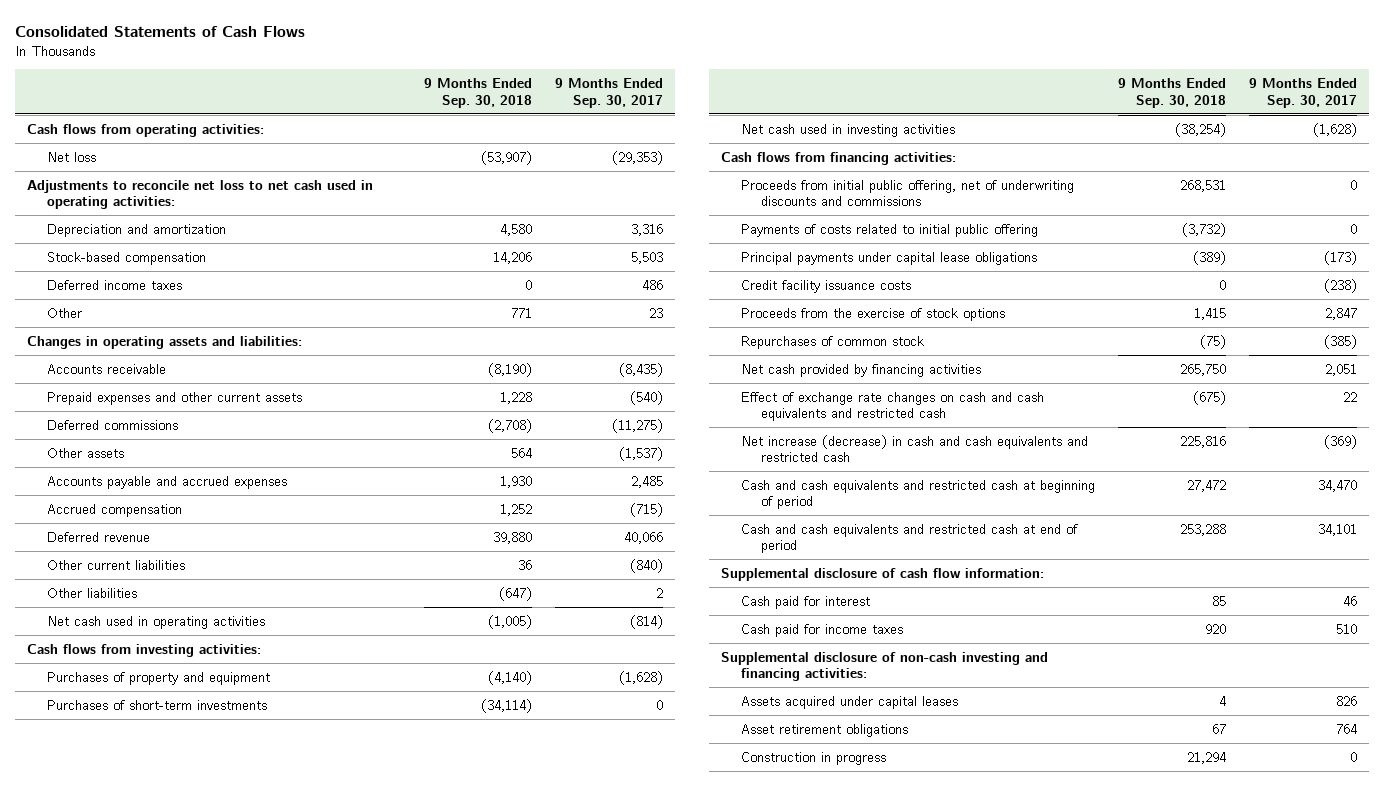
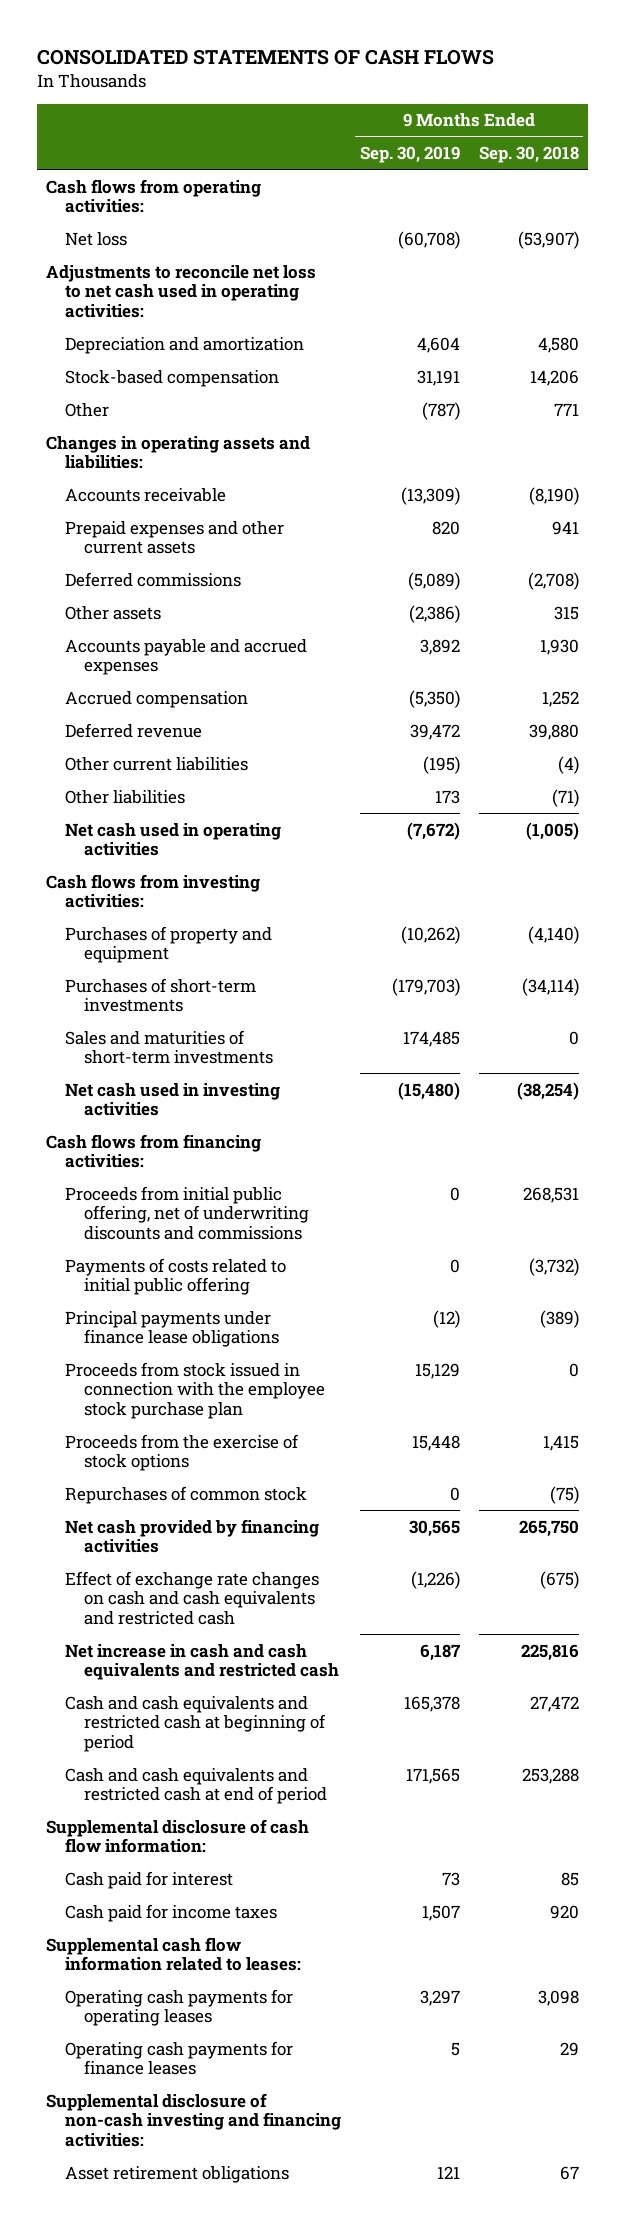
[15,25,306,37] Consolidated Statements of Cash Flows -> [37,48,495,65] CONSOLIDATED STATEMENTS OF CASH FLOWS
[555,78,664,108] 9 Months Ended Sep. 30, 2017 -> none
none -> [359,145,460,163] Sep. 30, 2019
[47,279,183,290] Deferred income taxes -> none
[500,391,533,404] 1,228 -> [551,520,579,535] 941
[511,447,533,458] 564 -> [553,605,579,620] 315
[518,559,533,570] 36 -> [557,755,579,774] (4)
[499,586,533,601] (647) -> [551,788,579,807] (71)
none -> [65,1029,274,1065] Sales and maturities of short-term investments
[741,279,912,293] Credit facility issuance costs -> none
[741,251,1038,265] Principal payments under capital lease obligations -> [65,1310,280,1348] Principal payments under finance lease obligations
none -> [65,1361,326,1419] Proceeds from stock issued in connection with the employee stock purchase plan
[741,434,1089,463] Net increase (decrease) in cash and cash equivalents and restricted cash -> [65,1643,340,1681] Net increase in cash and cash equivalents and restricted cash
none -> [46,1936,302,1972] Supplemental cash flow information related to leases:
none -> [65,1988,294,2027] Operating cash payments for operating leases
none -> [65,2040,294,2076] Operating cash payments for finance leases
[741,695,959,709] Assets acquired under capital leases -> none
[741,751,887,765] Construction in progress -> none

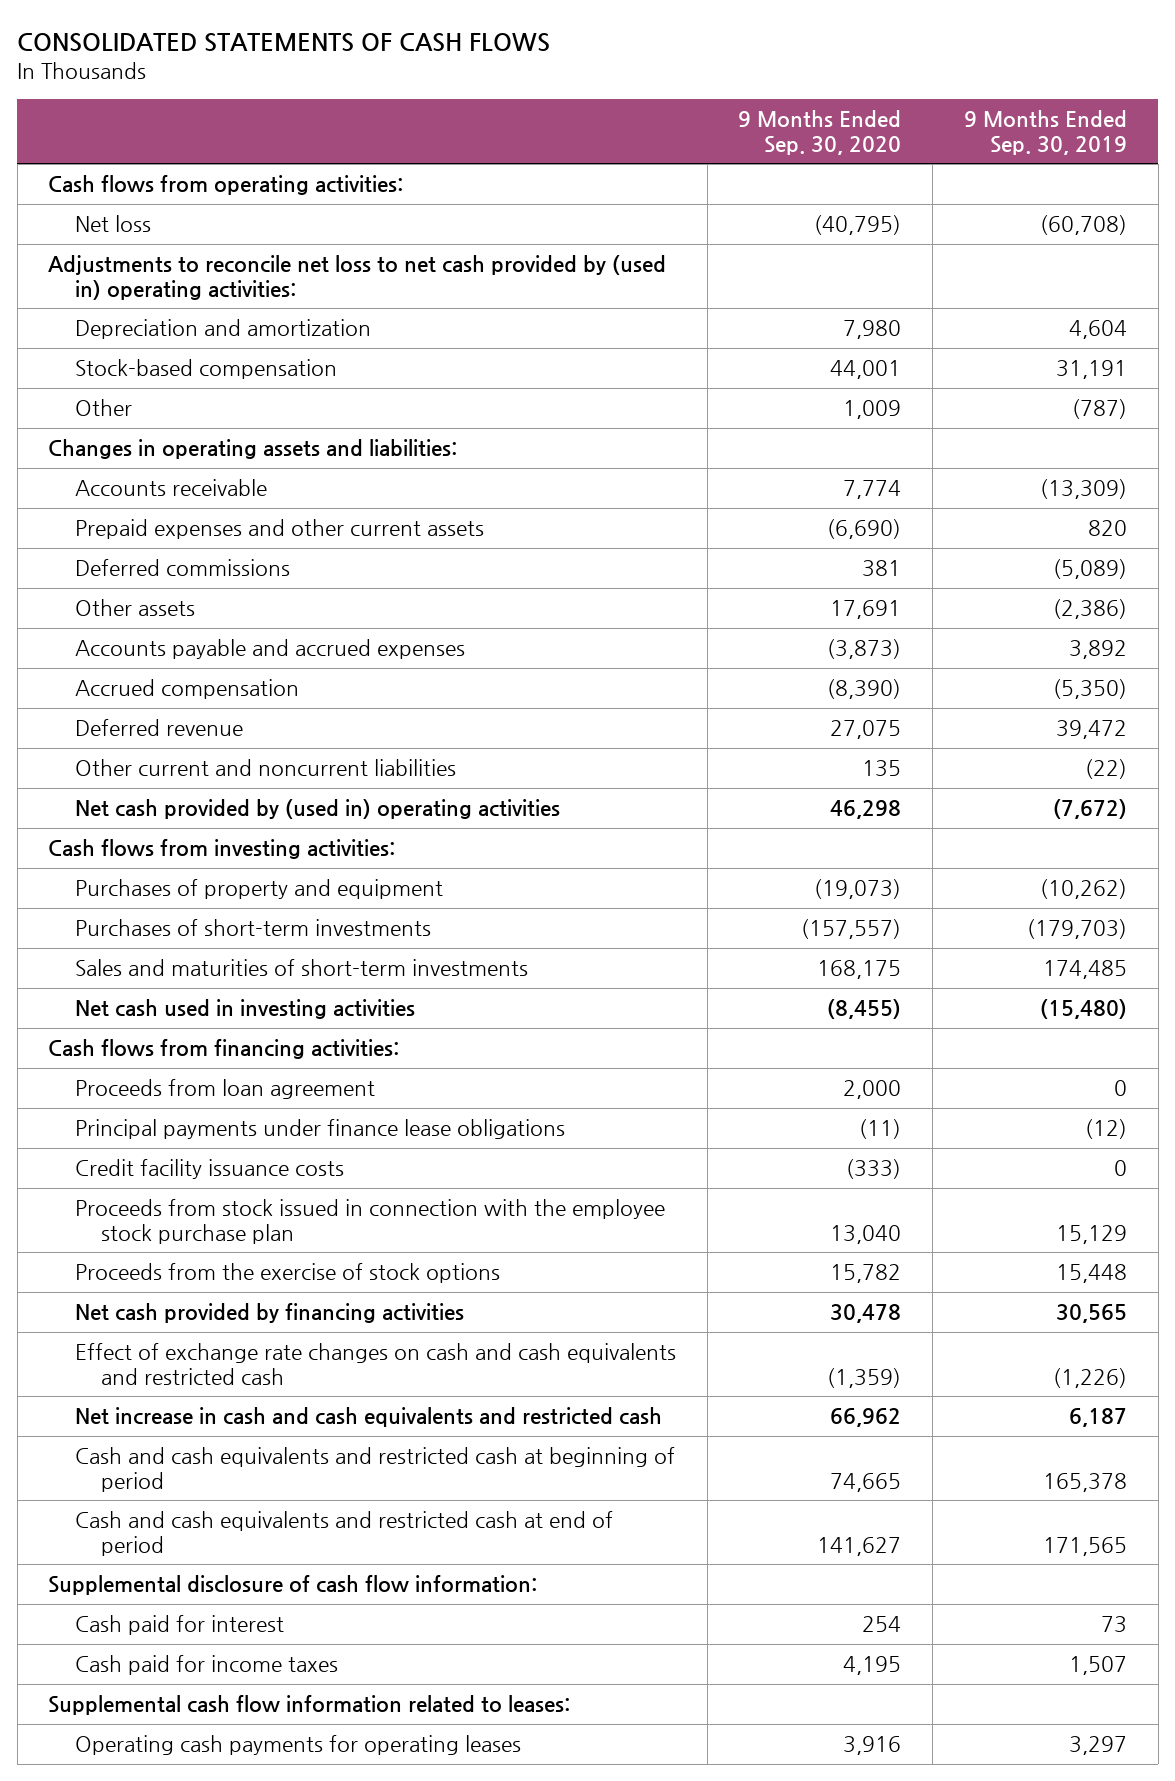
[478,145,579,163] Sep. 30, 2018 -> none
none -> [738,110,902,155] 9 Months Ended Sep. 30, 2020
[46,264,317,318] Adjustments to reconcile net loss to net cash used in operating activities: -> [48,255,667,300] Adjustments to reconcile net loss to net cash provided by (used in) operating activities:
[65,756,249,771] Other current liabilities -> none
[65,789,186,804] Other liabilities -> [74,759,456,777] Other current and noncurrent liabilities
[434,789,460,804] 173 -> [1084,759,1127,780] (22)
[65,822,282,857] Net cash used in operating activities -> [74,799,560,820] Net cash provided by (used in) operating activities
[65,1185,310,1240] Proceeds from initial public offering, net of underwriting discounts and commissions -> none
[65,1257,287,1296] Payments of costs related to initial public offering -> none
none -> [74,1079,375,1100] Proceeds from loan agreement
none -> [74,1159,344,1180] Credit facility issuance costs
[65,1485,308,1504] Repurchases of common stock -> none
[65,2040,294,2076] Operating cash payments for finance leases -> none
[46,2092,342,2147] Supplemental disclosure of non-cash investing and financing activities: -> none
[65,2165,290,2183] Asset retirement obligations -> none

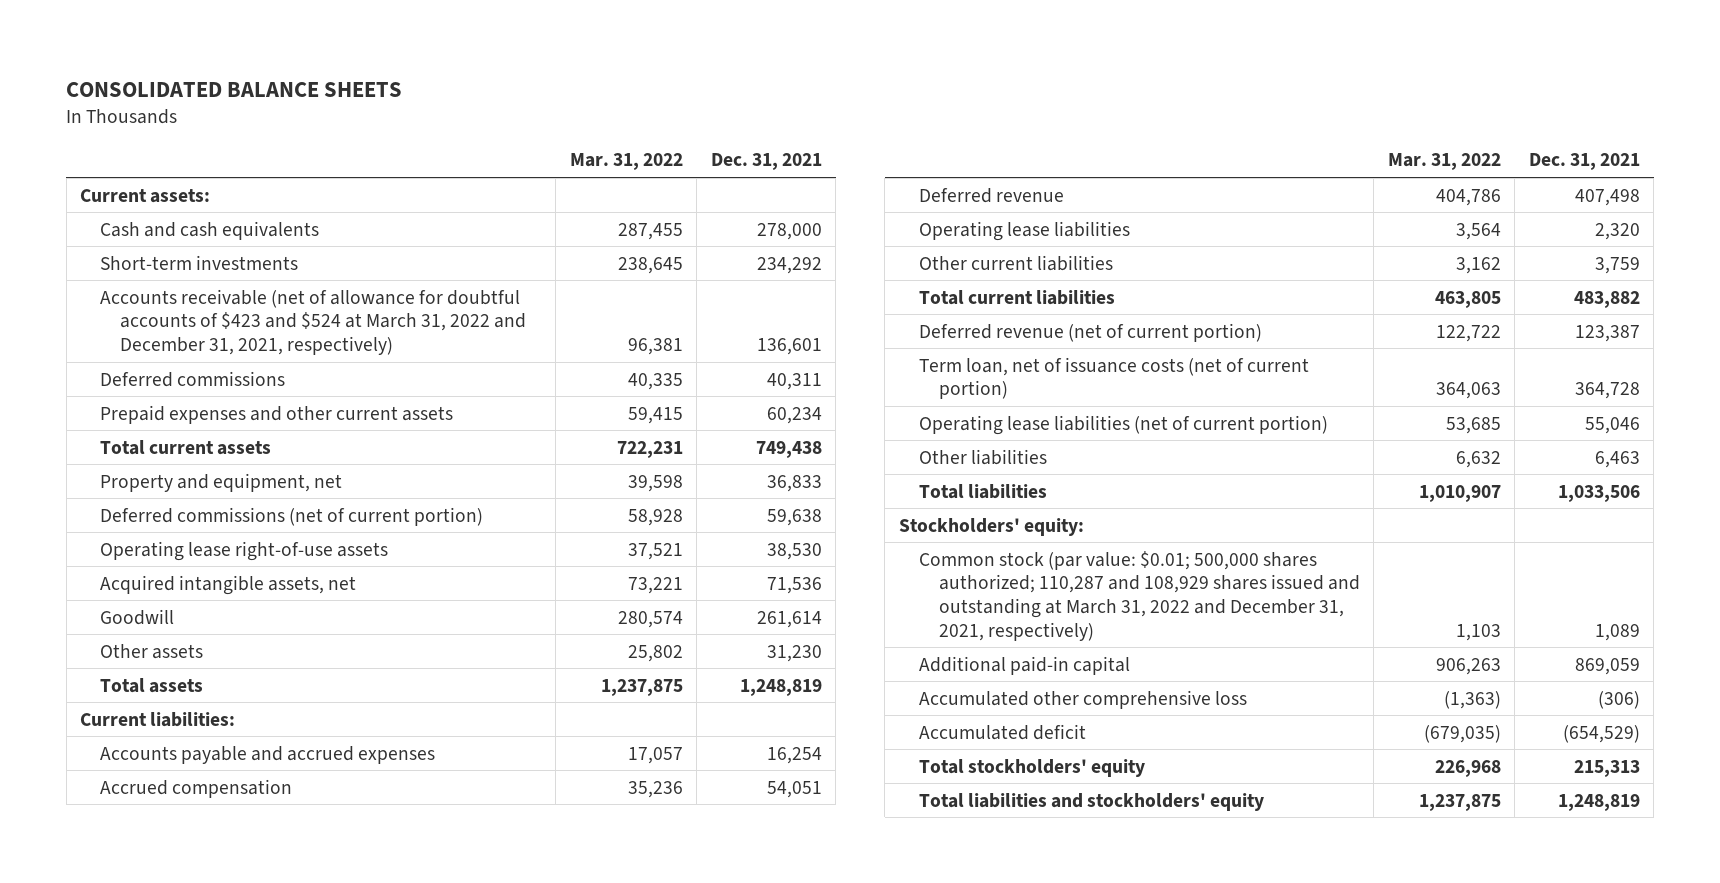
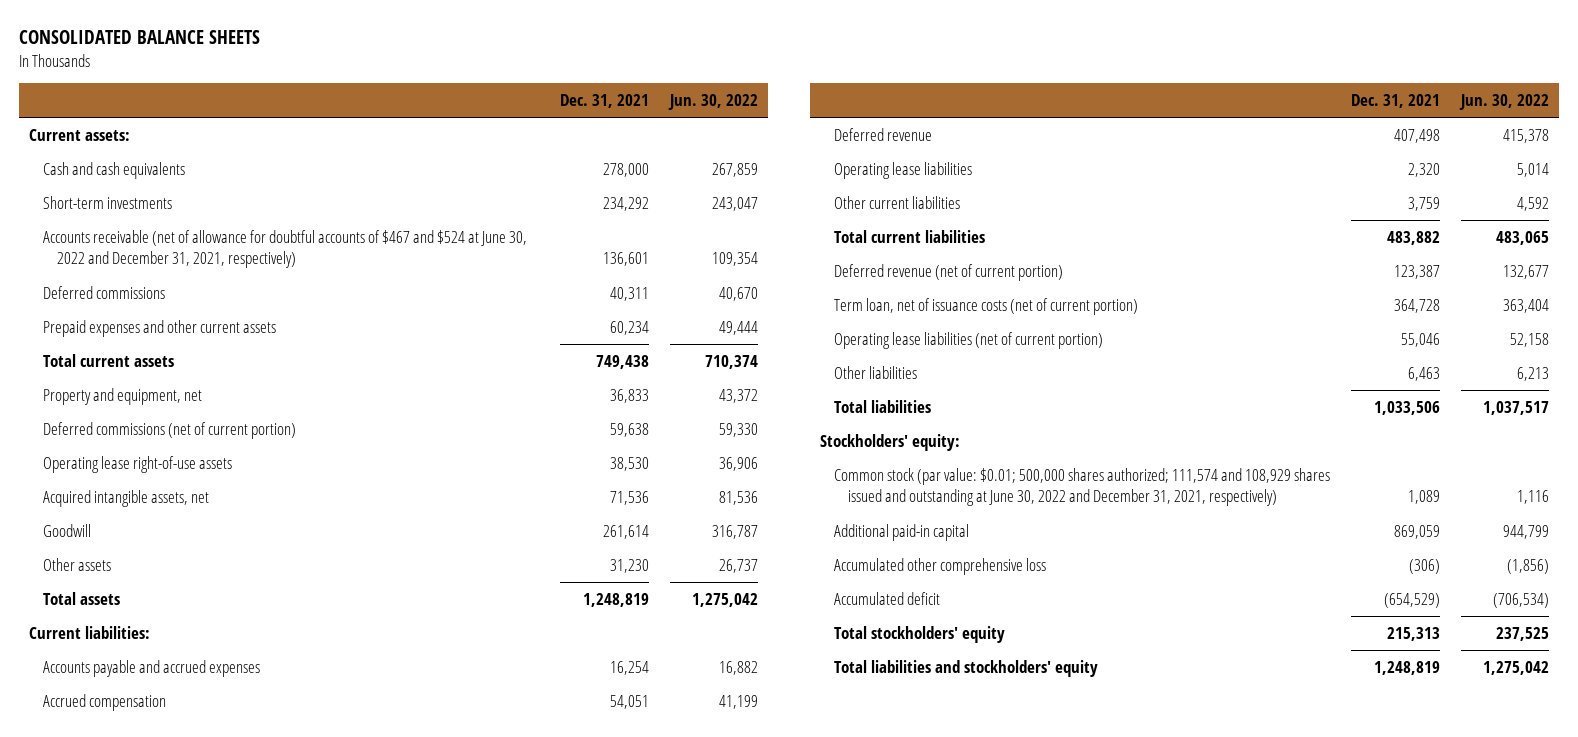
[569,153,683,171] Mar. 31, 2022 -> none
none -> [667,94,758,111] Jun. 30, 2022
[100,288,527,356] Accounts receivable (net of allowance for doubtful accounts of $423 and $524 at March 31, 2022 and December 31, 2021, respectively) -> [42,229,527,269] Accounts receivable (net of allowance for doubtful accounts of $467 and $524 at June 30, 2022 and December 31, 2021, respectively)
[918,550,1360,641] Common stock (par value: $0.01; 500,000 shares authorized; 110,287 and 108,929 shares issued and outstanding at March 31, 2022 and December 31, 2021, respectively) -> [833,467,1330,507] Common stock (par value: $0.01; 500,000 shares authorized; 111,574 and 108,929 shares issued and outstanding at June 30, 2022 and December 31, 2021, respectively)

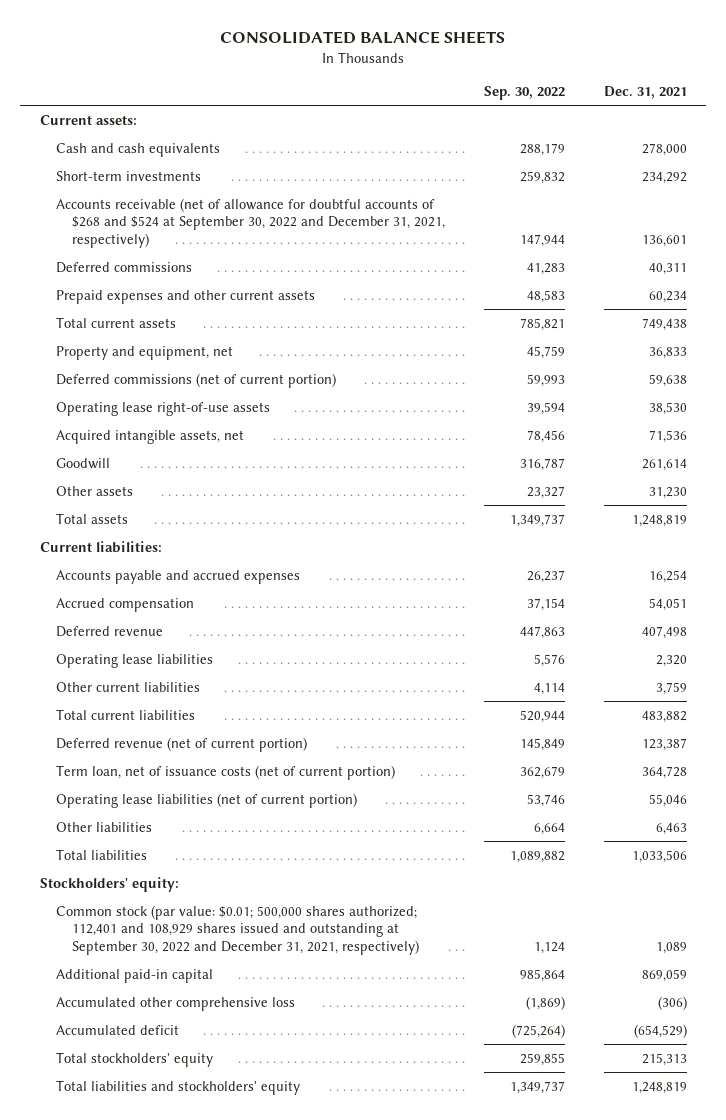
[667,94,758,111] Jun. 30, 2022 -> none
none -> [484,86,566,101] Sep. 30, 2022
[42,229,527,269] Accounts receivable (net of allowance for doubtful accounts of $467 and $524 at June 30, 2022 and December 31, 2021, respectively) -> [55,197,446,248] Accounts receivable (net of allowance for doubtful accounts of $268 and $524 at September 30, 2022 and December 31, 2021, respectively)
[833,467,1330,507] Common stock (par value: $0.01; 500,000 shares authorized; 111,574 and 108,929 shares issued and outstanding at June 30, 2022 and December 31, 2021, respectively) -> [55,904,420,955] Common stock (par value: $0.01; 500,000 shares authorized; 112,401 and 108,929 shares issued and outstanding at September 30, 2022 and December 31, 2021, respectively)

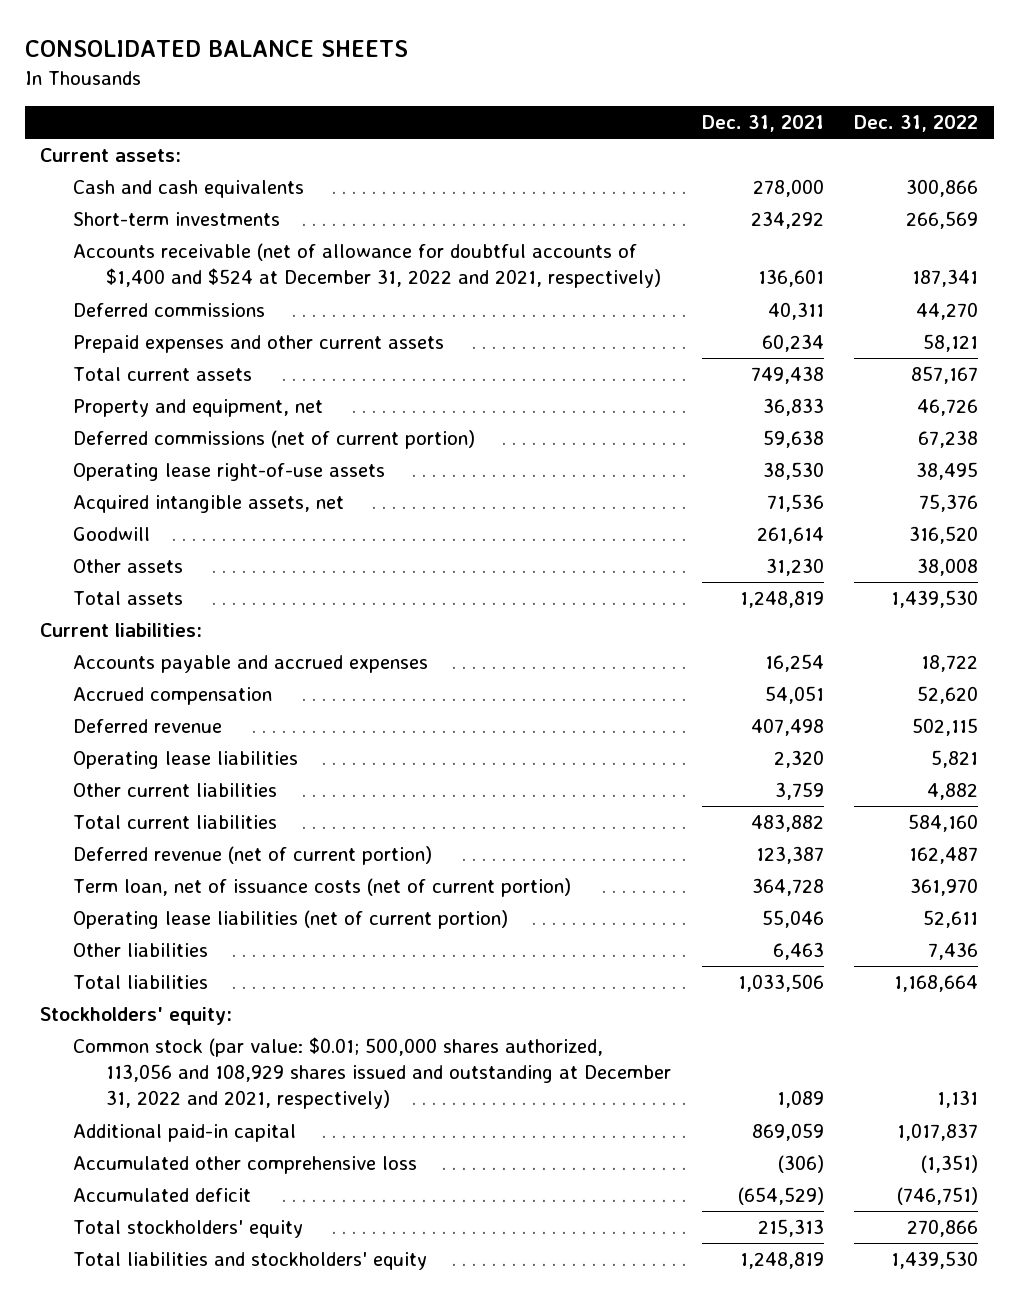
[484,86,566,101] Sep. 30, 2022 -> none
none -> [854,114,979,132] Dec. 31, 2022
[55,197,446,248] Accounts receivable (net of allowance for doubtful accounts of $268 and $524 at September 30, 2022 and December 31, 2021, respectively) -> [73,243,662,289] Accounts receivable (net of allowance for doubtful accounts of $1,400 and $524 at December 31, 2022 and 2021, respectively)
[55,904,420,955] Common stock (par value: $0.01; 500,000 shares authorized; 112,401 and 108,929 shares issued and outstanding at September 30, 2022 and December 31, 2021, respectively) -> [73,1037,672,1110] Common stock (par value: $0.01; 500,000 shares authorized, 113,056 and 108,929 shares issued and outstanding at December 31, 2022 and 2021, respectively)

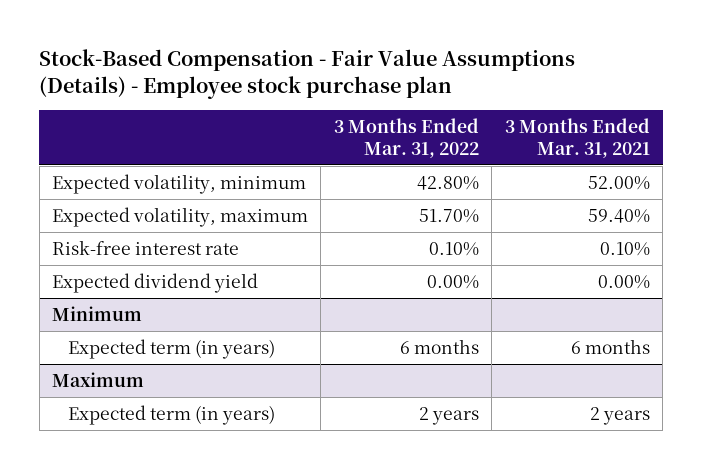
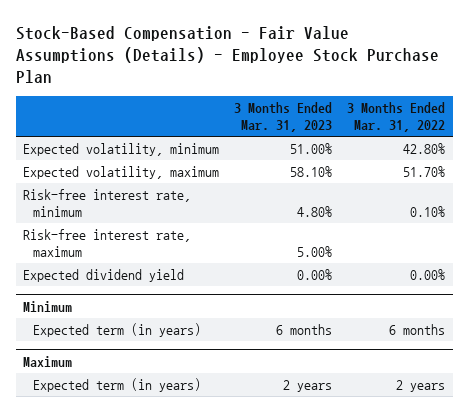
[39,49,576,99] Stock-Based Compensation - Fair Value Assumptions (Details) - Employee stock purchase plan -> [15,25,439,83] Stock-Based Compensation - Fair Value Assumptions (Details) - Employee Stock Purchase Plan
[504,118,650,158] 3 Months Ended Mar. 31, 2021 -> none
none -> [234,101,333,132] 3 Months Ended Mar. 31, 2023
[51,239,239,255] Risk-free interest rate -> [23,189,192,218] Risk-free interest rate, minimum
none -> [23,229,192,258] Risk-free interest rate, maximum

